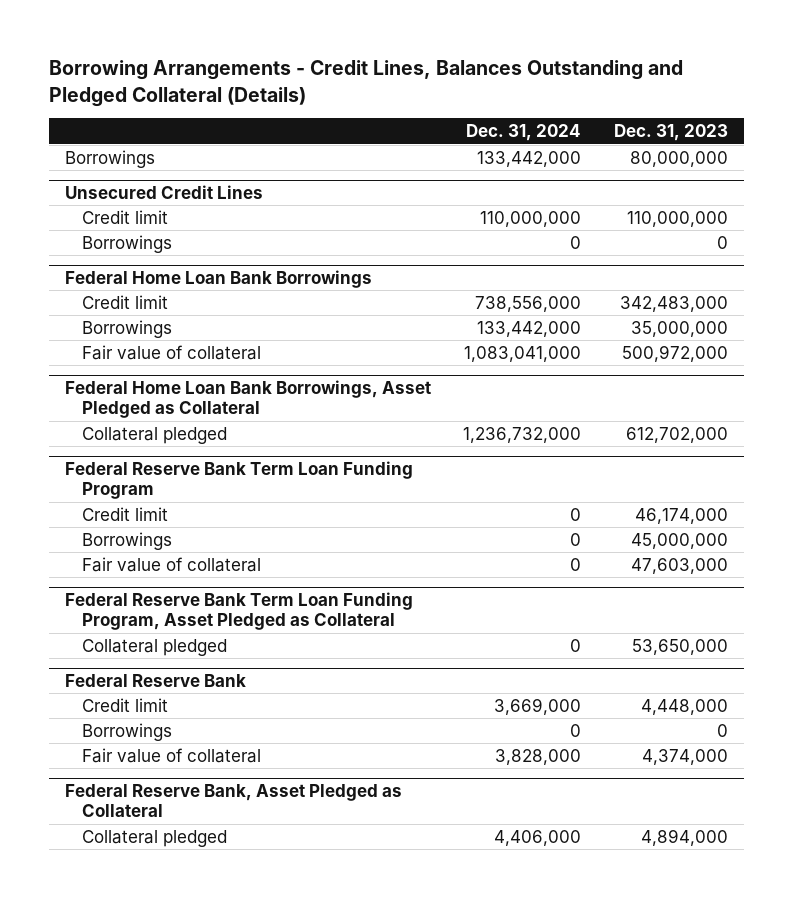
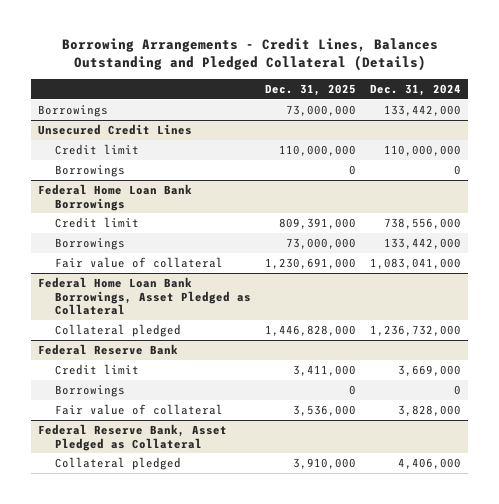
[613,124,728,142] Dec. 31, 2023 -> none
none -> [265,83,357,96] Dec. 31, 2025
[65,460,414,500] Federal Reserve Bank Term Loan Funding Program -> none
[82,506,169,521] Credit limit -> none
[82,531,173,550] Borrowings -> none
[82,556,262,572] Fair value of collateral -> none
[65,591,414,631] Federal Reserve Bank Term Loan Funding Program, Asset Pledged as Collateral -> none
[82,638,228,656] Collateral pledged -> none

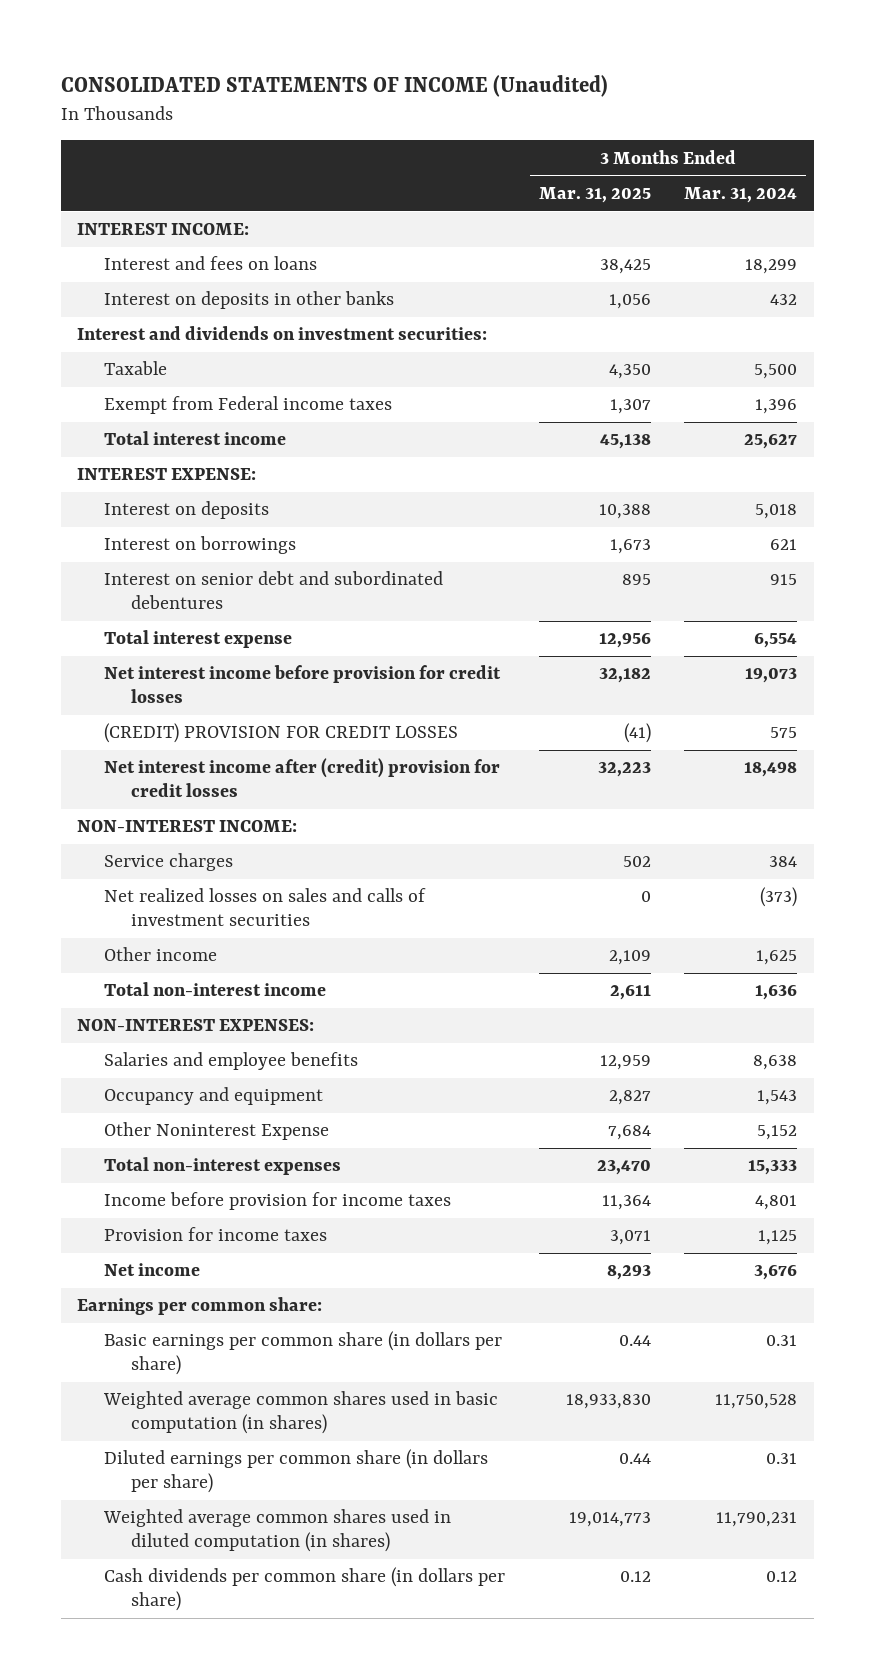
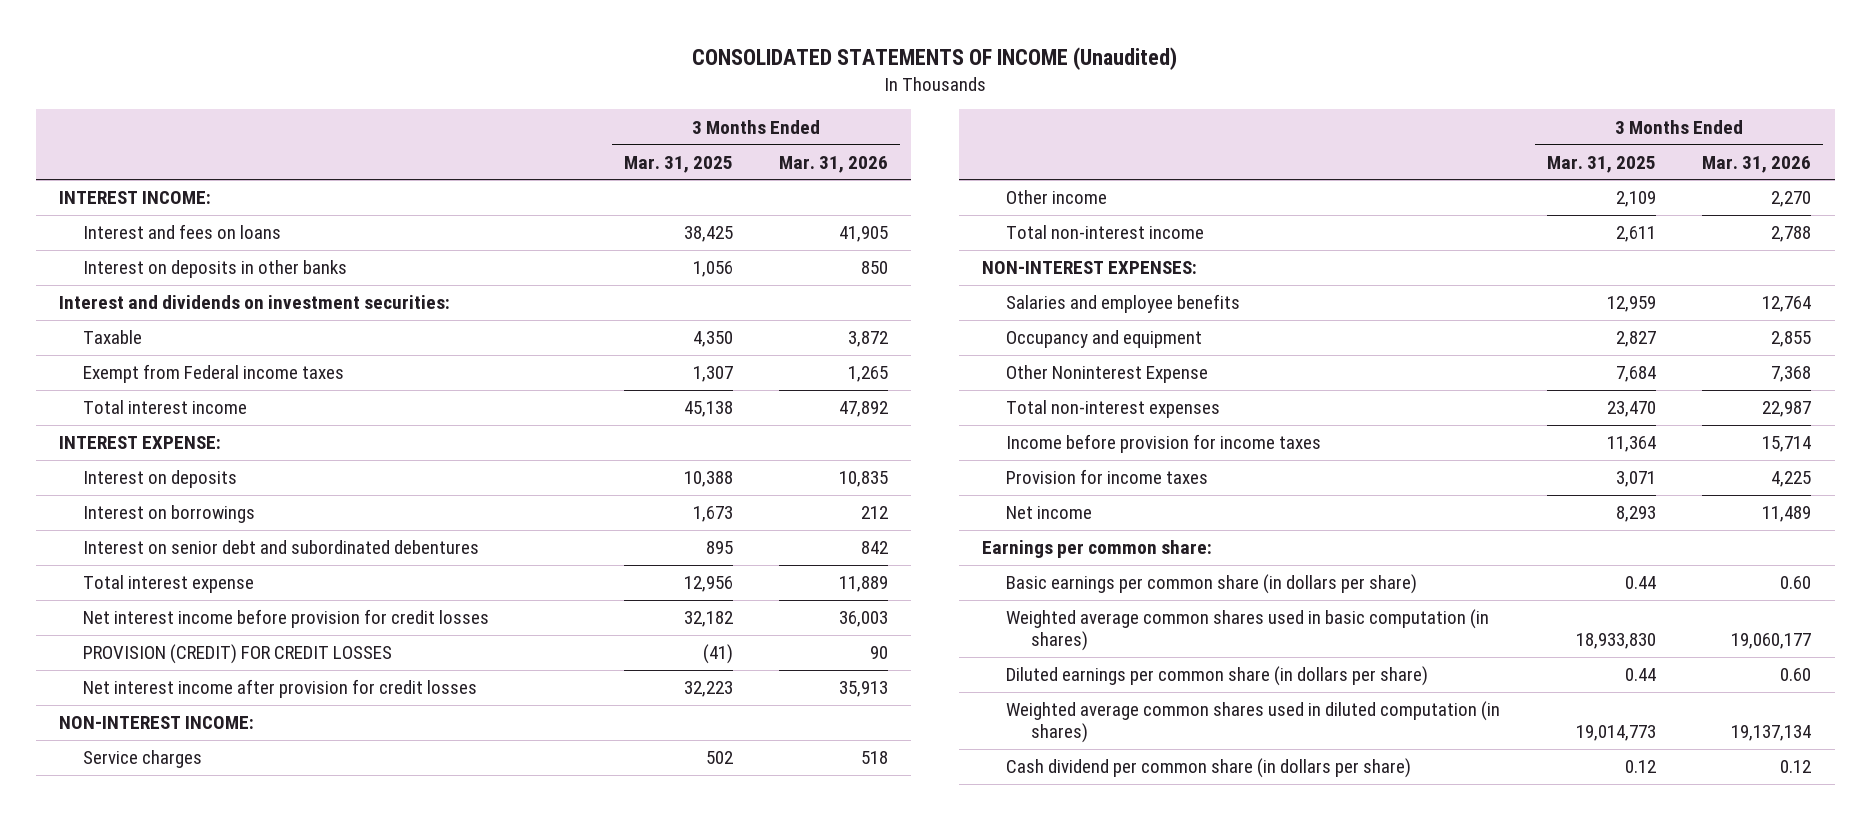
[684,186,798,203] Mar. 31, 2024 -> none
none -> [779,155,889,173] Mar. 31, 2026
[104,723,459,744] (CREDIT) PROVISION FOR CREDIT LOSSES -> [83,644,393,665] PROVISION (CREDIT) FOR CREDIT LOSSES
[104,758,501,797] Net interest income after (credit) provision for credit losses -> [83,679,478,699] Net interest income after provision for credit losses
[104,888,427,926] Net realized losses on sales and calls of investment securities -> none
[104,1567,506,1611] Cash dividends per common share (in dollars per share) -> [1006,758,1412,779] Cash dividend per common share (in dollars per share)

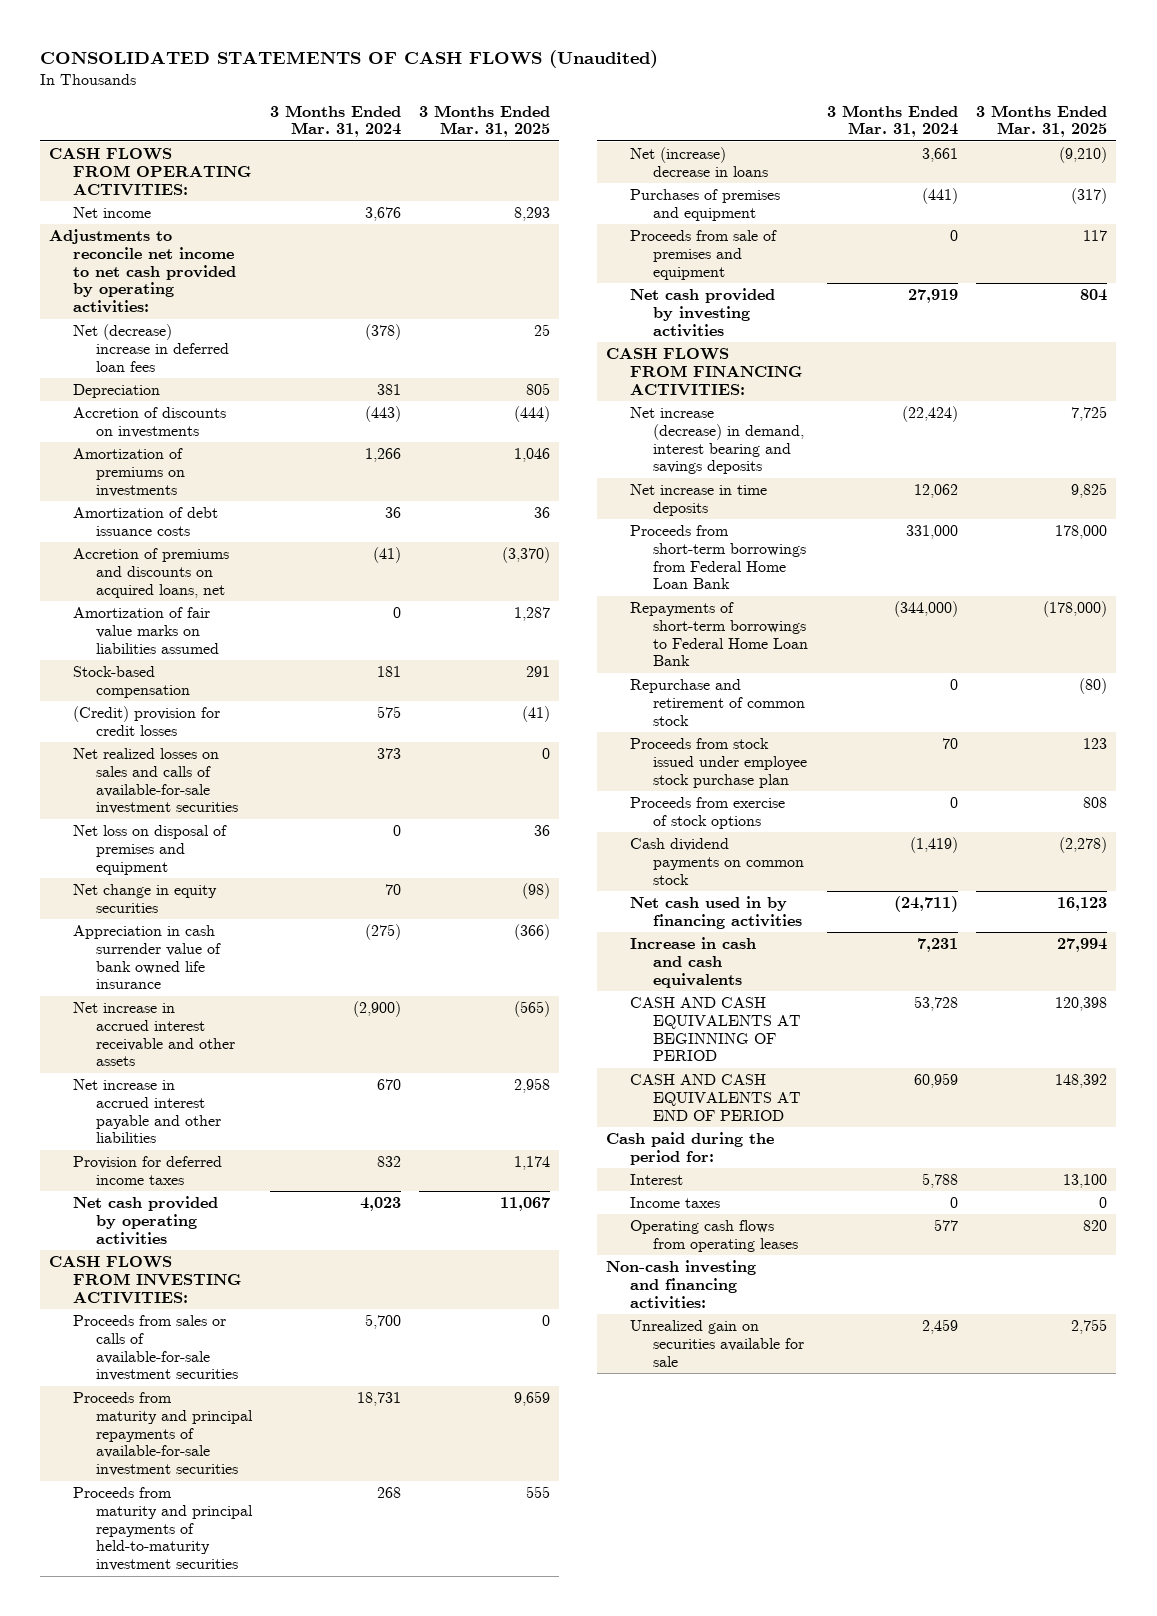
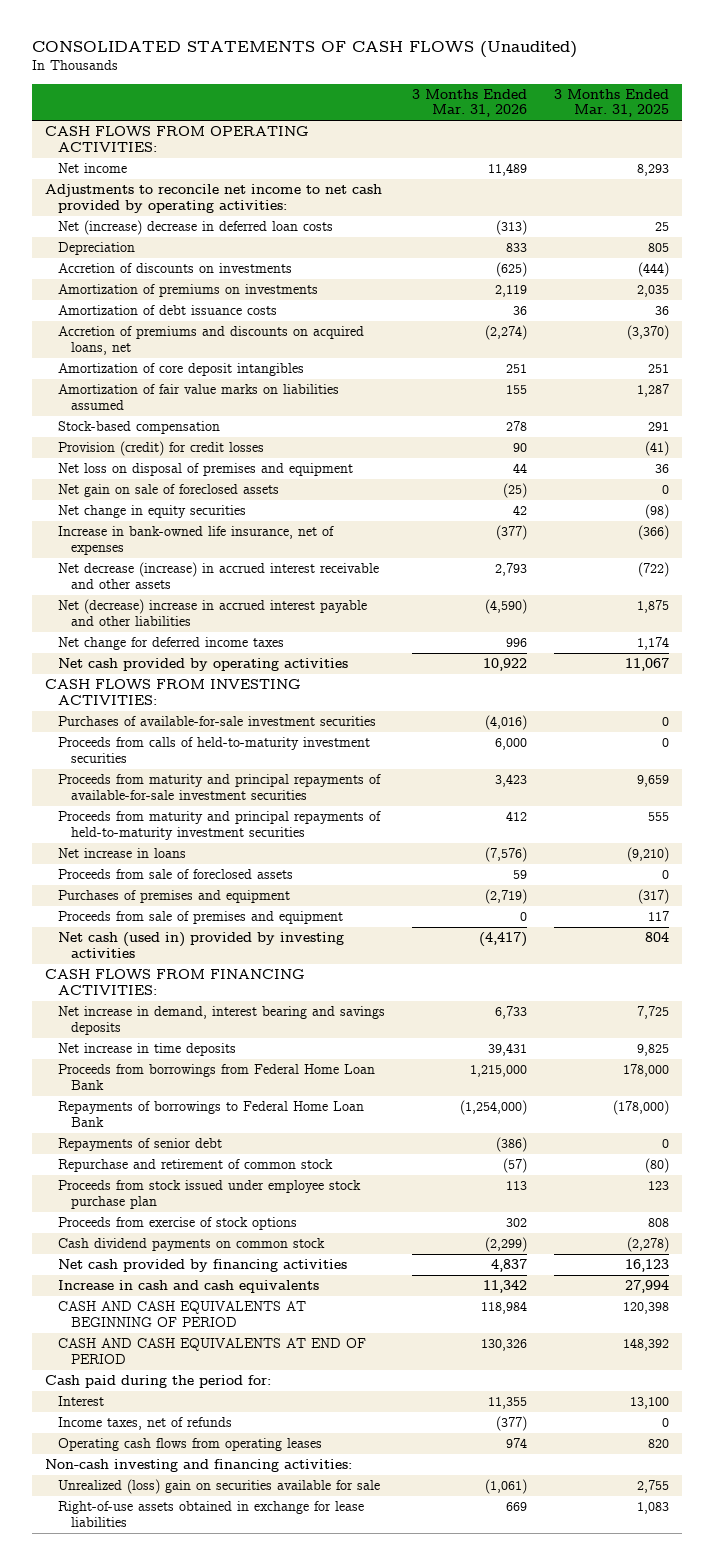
[270,104,402,138] 3 Months Ended Mar. 31, 2024 -> none
none -> [412,88,528,118] 3 Months Ended Mar. 31, 2026
[72,323,230,372] Net (decrease) increase in deferred loan fees -> [58,220,334,236] Net (increase) decrease in deferred loan costs
[514,447,551,462] 1,046 -> [636,285,669,298] 2,035
none -> [58,363,305,377] Amortization of core deposit intangibles
[72,747,239,815] Net realized losses on sales and calls of available-for-sale investment securities -> none
[72,705,220,736] (Credit) provision for credit losses -> [58,441,265,457] Provision (credit) for credit losses
none -> [58,484,280,498] Net gain on sale of foreclosed assets
[72,924,222,990] Appreciation in cash surrender value of bank owned life insurance -> [58,526,335,555] Increase in bank-owned life insurance, net of expenses
[72,1001,236,1067] Net increase in accrued interest receivable and other assets -> [58,562,380,589] Net decrease (increase) in accrued interest receivable and other assets
[514,1000,551,1017] (565) -> [637,562,669,578] (722)
[72,1078,222,1144] Net increase in accrued interest payable and other liabilities -> [58,599,368,626] Net (decrease) increase in accrued interest payable and other liabilities
[514,1077,551,1093] 2,958 -> [636,600,669,614] 1,875
[72,1155,222,1185] Provision for deferred income taxes -> [58,637,285,651] Net change for deferred income taxes
[72,1314,239,1382] Proceeds from sales or calls of available-for-sale investment securities -> [58,716,377,727] Purchases of available-for-sale investment securities
none -> [58,737,371,763] Proceeds from calls of held-to-maturity investment securities
[629,146,769,177] Net (increase) decrease in loans -> [58,848,187,859] Net increase in loans
none -> [58,869,294,880] Proceeds from sale of foreclosed assets
[629,287,775,337] Net cash provided by investing activities -> [58,932,345,958] Net cash (used in) provided by investing activities
[629,406,805,475] Net increase (decrease) in demand, interest bearing and savings deposits -> [58,1006,386,1035] Net increase in demand, interest bearing and savings deposits
[629,524,807,590] Proceeds from short-term borrowings from Federal Home Loan Bank -> [58,1064,376,1090] Proceeds from borrowings from Federal Home Loan Bank
[629,601,809,667] Repayments of short-term borrowings to Federal Home Loan Bank -> [58,1101,365,1127] Repayments of borrowings to Federal Home Loan Bank
none -> [58,1138,223,1152] Repayments of senior debt
[629,895,803,929] Net cash used in by financing activities -> [58,1259,348,1273] Net cash provided by financing activities
[629,1196,720,1208] Income taxes -> [58,1417,233,1431] Income taxes, net of refunds
[629,1319,805,1367] Unrealized gain on securities available for sale -> [58,1479,381,1495] Unrealized (loss) gain on securities available for sale
none -> [58,1501,365,1527] Right-of-use assets obtained in exchange for lease liabilities

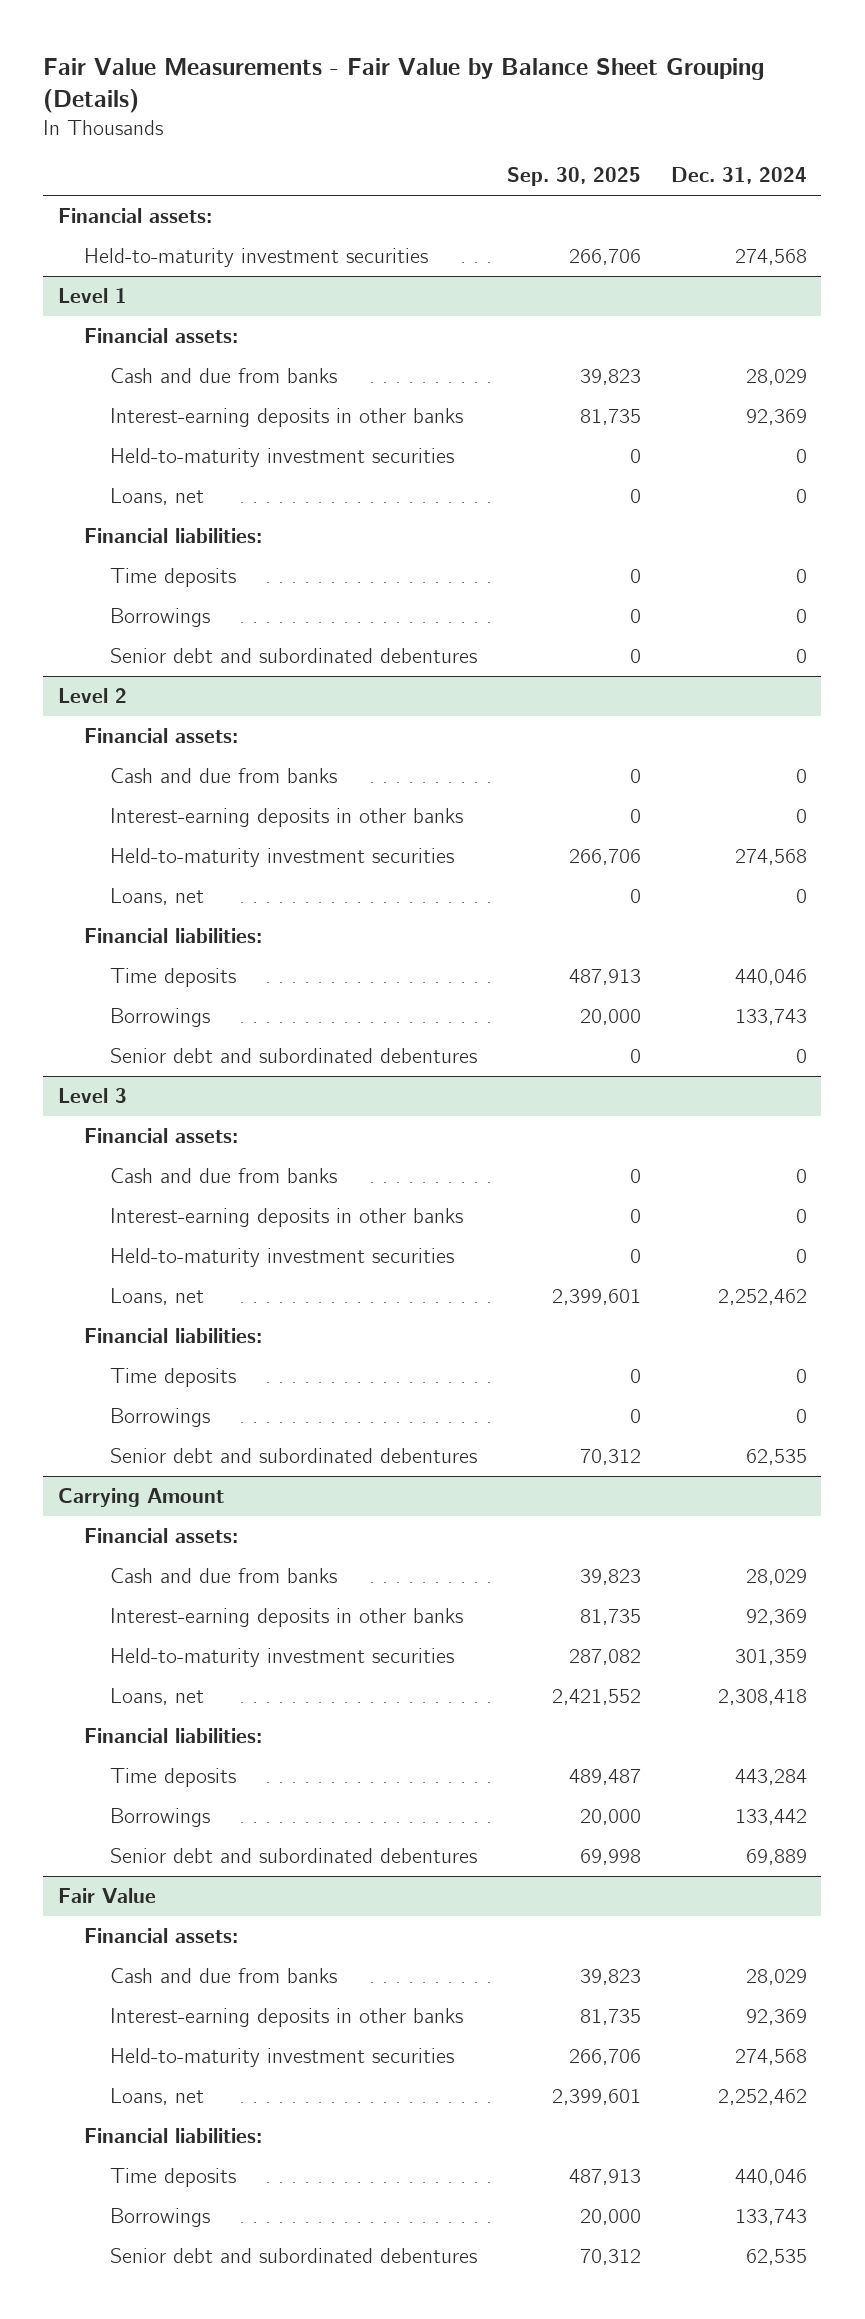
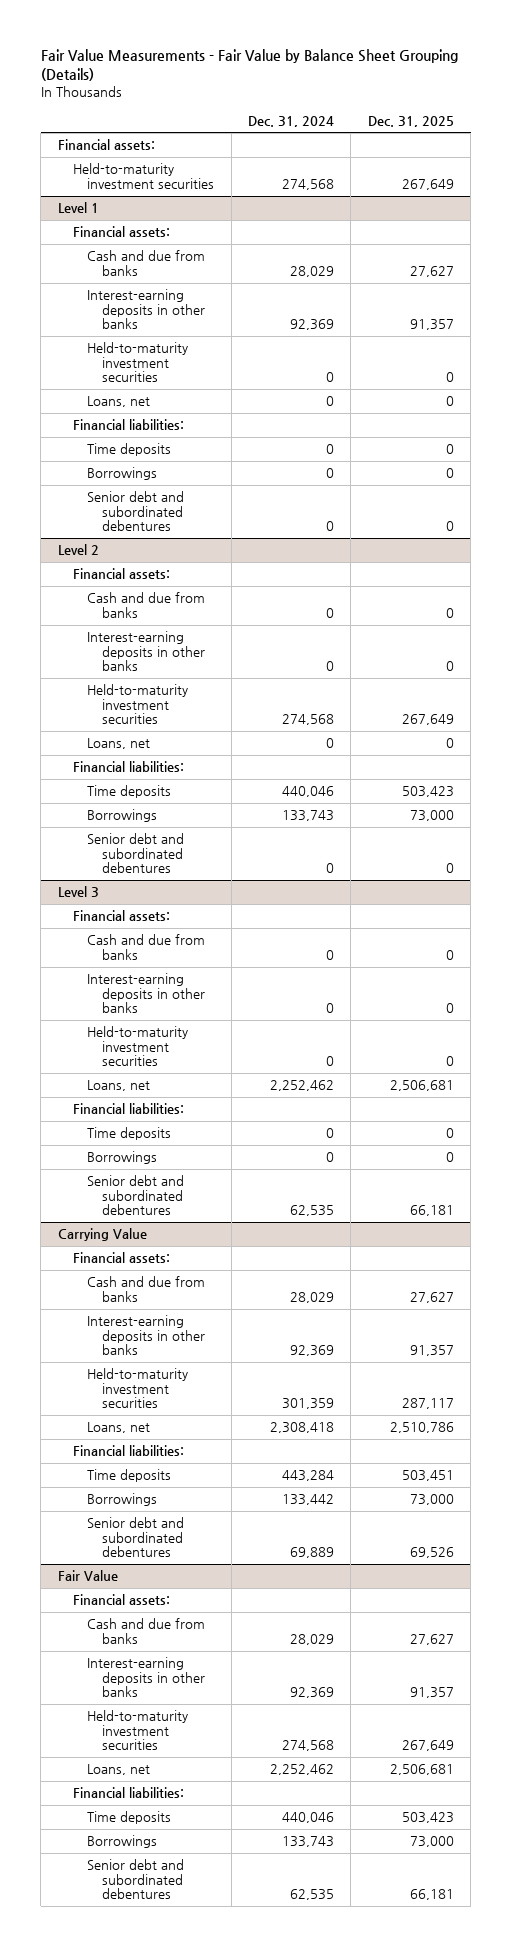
[506,167,641,187] Sep. 30, 2025 -> none
none -> [367,115,454,127] Dec. 31, 2025
[58,1488,225,1508] Carrying Amount -> [57,1228,147,1242] Carrying Value

